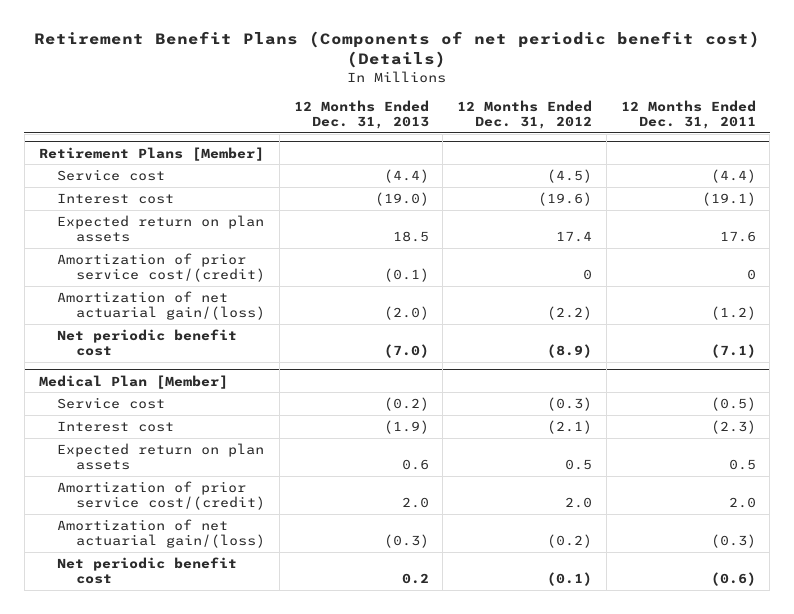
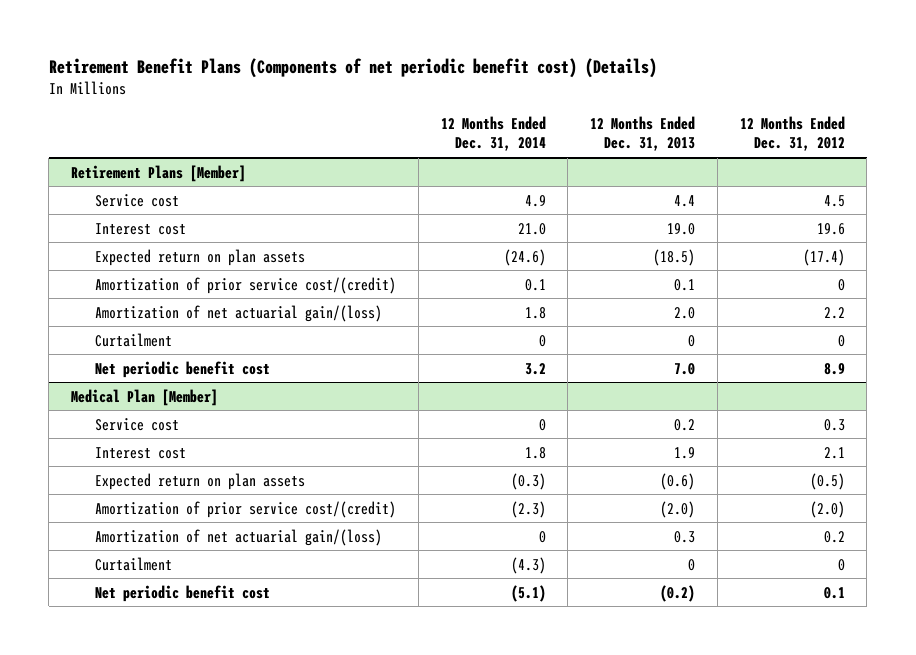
[620,99,756,129] 12 Months Ended Dec. 31, 2011 -> none
none -> [440,116,546,152] 12 Months Ended Dec. 31, 2014
[383,168,429,183] (4.4) -> [674,194,696,207] 4.4
[547,168,593,183] (4.5) -> [823,194,845,207] 4.5
[374,191,429,206] (19.0) -> [667,222,696,235] 19.0
[538,191,593,206] (19.6) -> [816,222,845,235] 19.6
[392,231,429,243] 18.5 -> [653,248,696,266] (18.5)
[556,231,593,243] 17.4 -> [802,248,845,266] (17.4)
[383,268,429,283] (0.1) -> [674,278,696,291] 0.1
[383,306,429,321] (2.0) -> [674,306,696,319] 2.0
[547,306,593,321] (2.2) -> [823,306,845,319] 2.2
none -> [95,332,173,347] Curtailment
[383,344,429,359] (7.0) -> [674,362,696,375] 7.0
[547,344,593,359] (8.9) -> [823,362,845,375] 8.9
[383,396,429,411] (0.2) -> [674,418,696,431] 0.2
[547,396,593,411] (0.3) -> [823,418,845,431] 0.3
[383,419,429,434] (1.9) -> [674,446,696,459] 1.9
[547,419,593,434] (2.1) -> [823,446,845,459] 2.1
[401,459,429,471] 0.6 -> [660,472,696,490] (0.6)
[565,459,593,471] 0.5 -> [809,472,845,490] (0.5)
[401,497,429,509] 2.0 -> [660,500,696,518] (2.0)
[565,497,593,509] 2.0 -> [809,500,845,518] (2.0)
[383,534,429,549] (0.3) -> [674,530,696,543] 0.3
[547,534,593,549] (0.2) -> [823,530,845,543] 0.2
none -> [95,556,173,571] Curtailment
[401,573,429,585] 0.2 -> [660,584,696,602] (0.2)
[547,572,593,587] (0.1) -> [823,586,845,599] 0.1

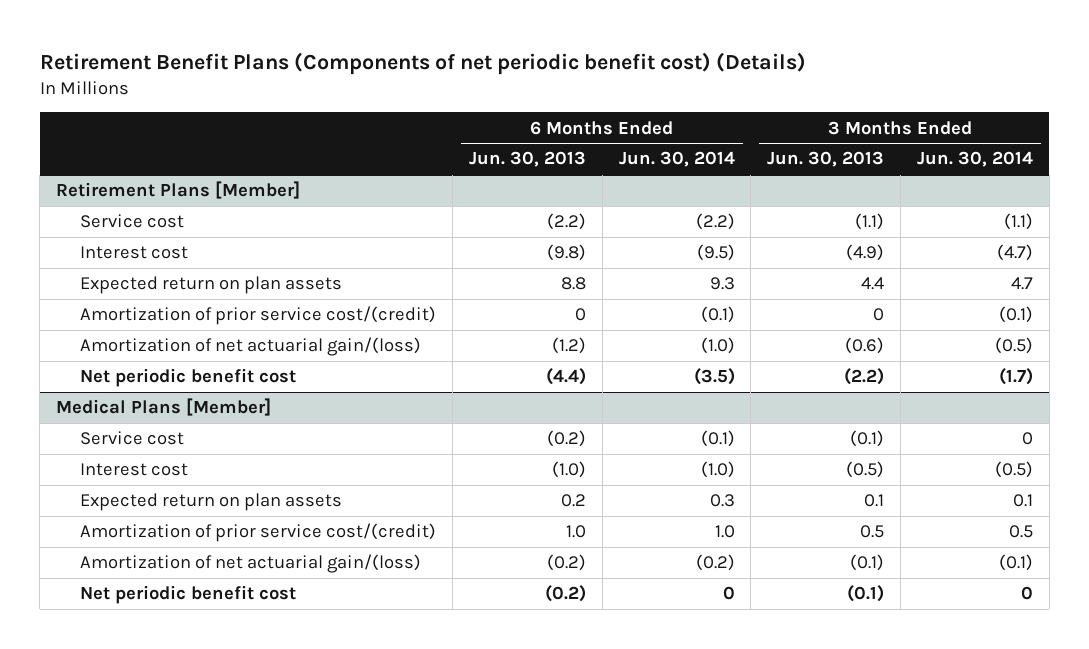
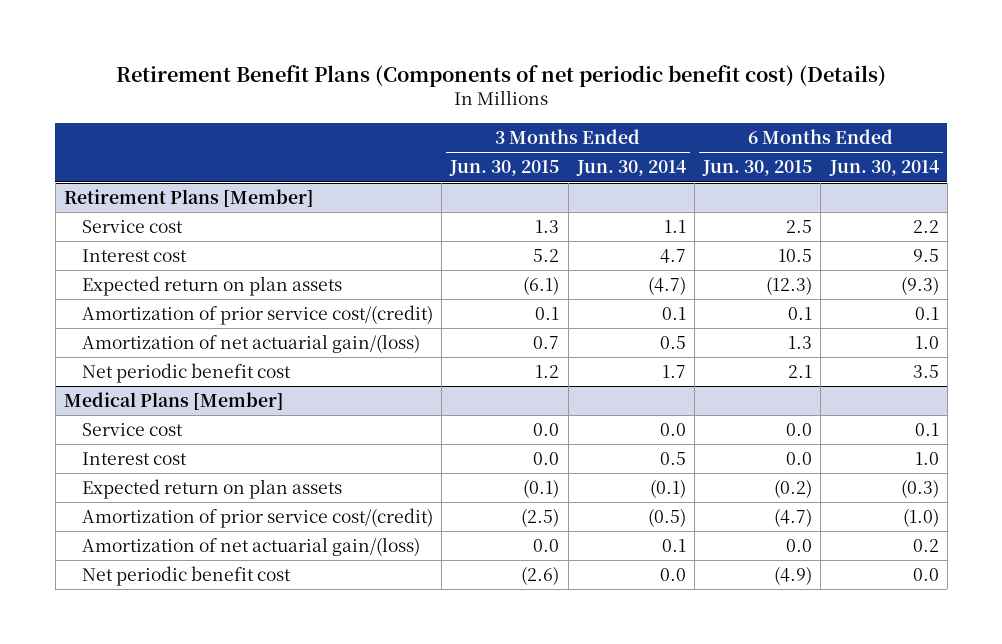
[468,151,586,168] Jun. 30, 2013 -> none
[767,151,885,168] Jun. 30, 2013 -> none
none -> [449,160,560,177] Jun. 30, 2015
none -> [702,160,813,177] Jun. 30, 2015
[695,213,735,231] (2.2) -> [912,220,939,234] 2.2
[1003,213,1033,231] (1.1) -> [663,220,686,234] 1.1
[696,244,735,262] (9.5) -> [912,249,939,263] 9.5
[996,244,1033,262] (4.7) -> [659,249,686,264] 4.7
[709,277,735,291] 9.3 -> [900,276,939,296] (9.3)
[1010,277,1033,291] 4.7 -> [647,276,686,296] (4.7)
[700,306,735,324] (0.1) -> [914,307,939,321] 0.1
[998,306,1033,324] (0.1) -> [661,307,686,321] 0.1
[700,337,735,355] (1.0) -> [914,336,939,350] 1.0
[994,337,1033,355] (0.5) -> [659,336,686,350] 0.5
[693,368,735,386] (3.5) -> [912,365,939,379] 3.5
[998,368,1033,386] (1.7) -> [661,365,686,379] 1.7
[700,430,735,448] (0.1) -> [914,423,939,437] 0.1
[1021,432,1033,446] 0 -> [659,423,686,437] 0.0
[700,461,735,479] (1.0) -> [914,452,939,466] 1.0
[994,461,1033,479] (0.5) -> [659,452,686,466] 0.5
[709,494,735,508] 0.3 -> [900,479,939,499] (0.3)
[1012,494,1033,508] 0.1 -> [649,479,686,499] (0.1)
[714,525,735,539] 1.0 -> [902,508,939,528] (1.0)
[1008,525,1033,539] 0.5 -> [647,508,686,528] (0.5)
[695,554,735,572] (0.2) -> [912,539,939,553] 0.2
[998,554,1033,572] (0.1) -> [661,539,686,553] 0.1
[722,586,735,601] 0 -> [912,568,939,582] 0.0
[1020,586,1033,601] 0 -> [659,568,686,582] 0.0

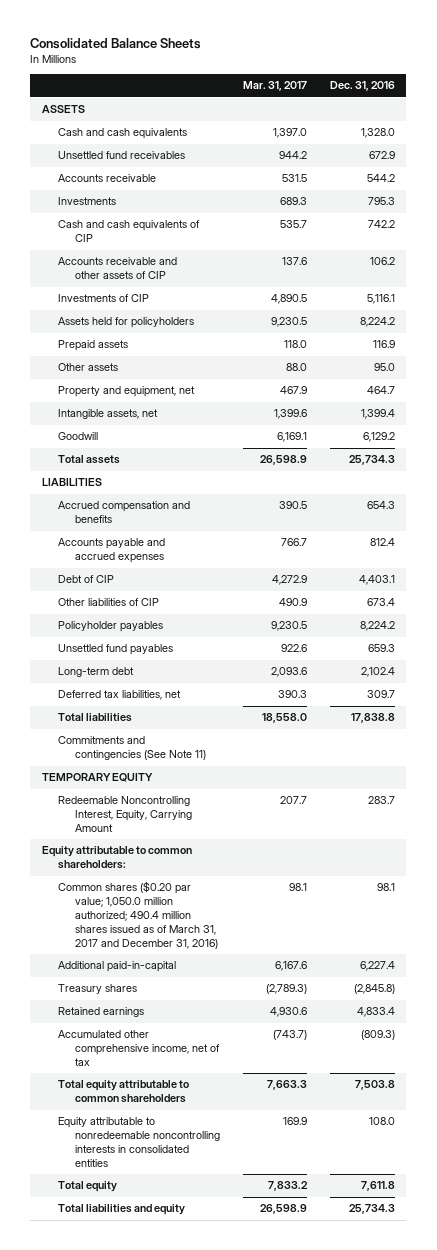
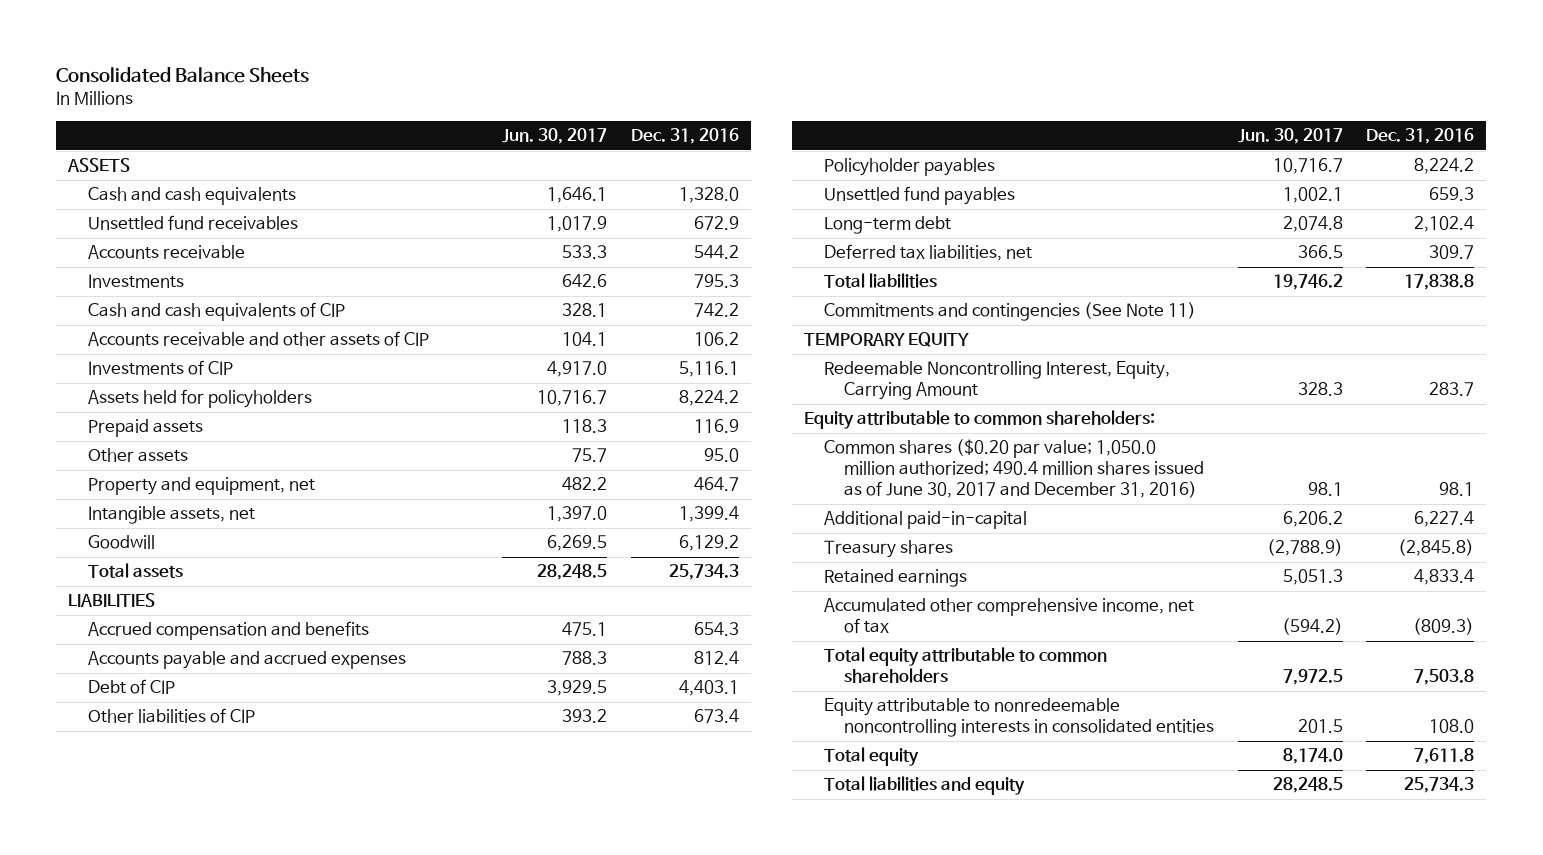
[242,81,307,92] Mar. 31, 2017 -> none
none -> [502,128,608,145] Jun. 30, 2017
[58,881,218,949] Common shares ($0.20 par value; 1,050.0 million authorized; 490.4 million shares issued as of March 31, 2017 and December 31, 2016) -> [823,439,1204,499] Common shares ($0.20 par value; 1,050.0 million authorized; 490.4 million shares issued as of June 30, 2017 and December 31, 2016)

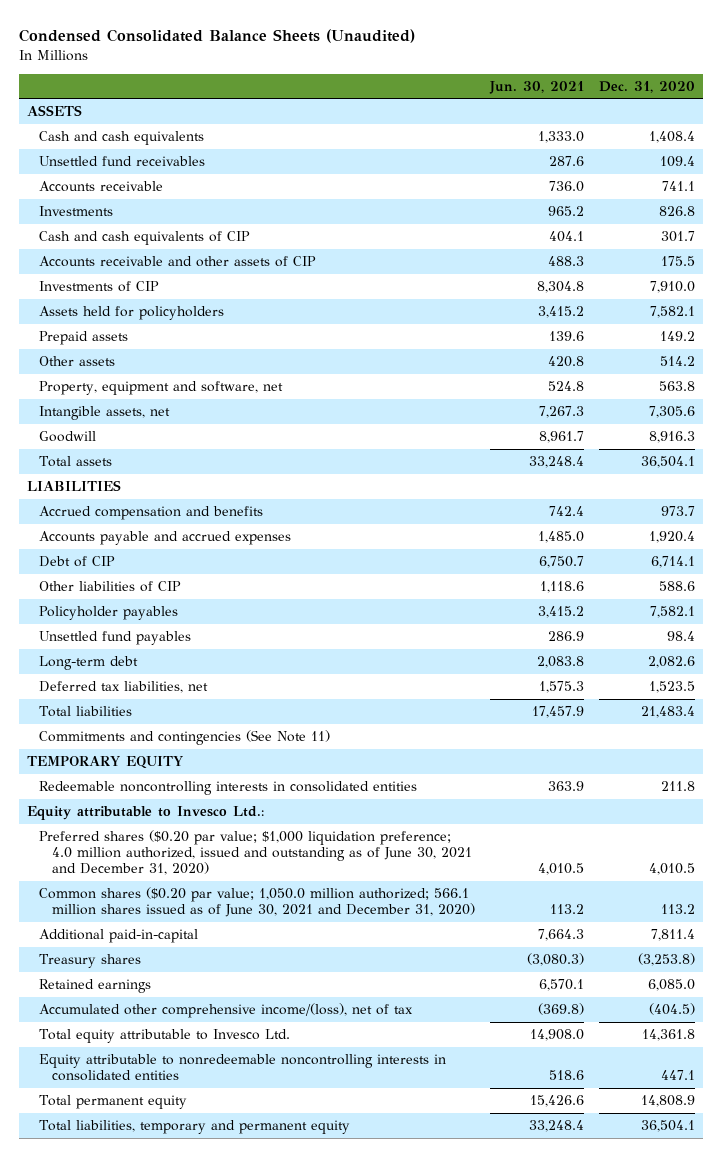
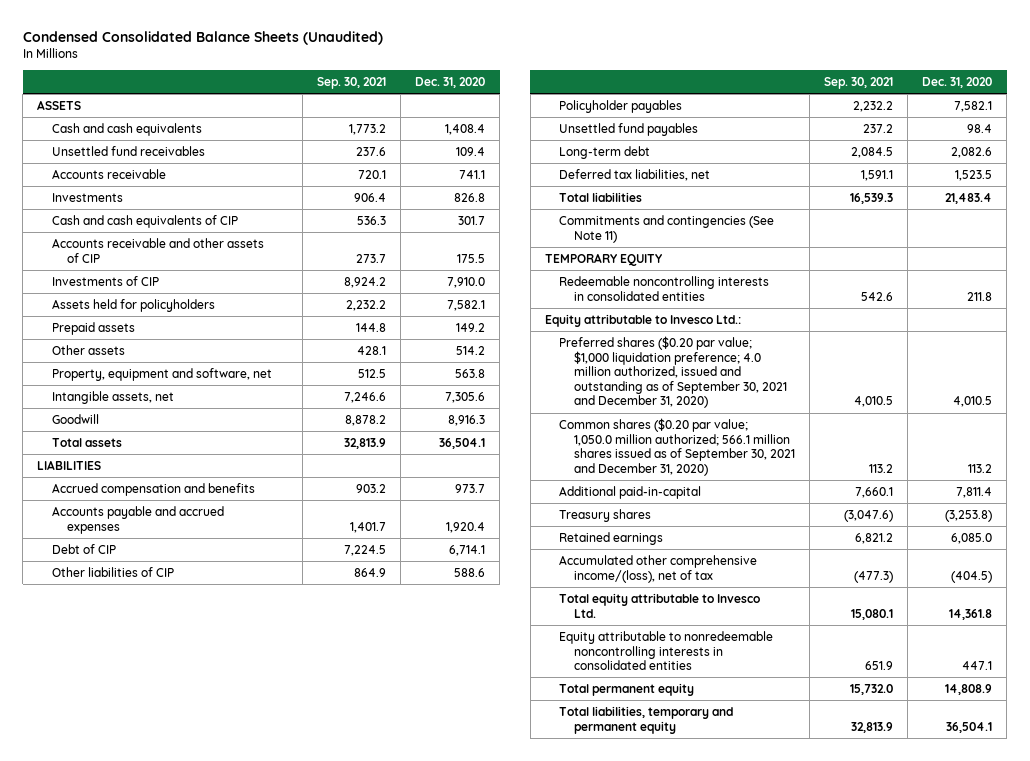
[489,81,585,95] Jun. 30, 2021 -> none
none -> [316,77,386,90] Sep. 30, 2021
[39,830,472,876] Preferred shares ($0.20 par value; $1,000 liquidation preference; 4.0 million authorized, issued and outstanding as of June 30, 2021 and December 31, 2020) -> [559,335,787,409] Preferred shares ($0.20 par value; $1,000 liquidation preference; 4.0 million authorized, issued and outstanding as of September 30, 2021 and December 31, 2020)
[39,887,475,918] Common shares ($0.20 par value; 1,050.0 million authorized; 566.1 million shares issued as of June 30, 2021 and December 31, 2020) -> [559,417,795,476] Common shares ($0.20 par value; 1,050.0 million authorized; 566.1 million shares issued as of September 30, 2021 and December 31, 2020)

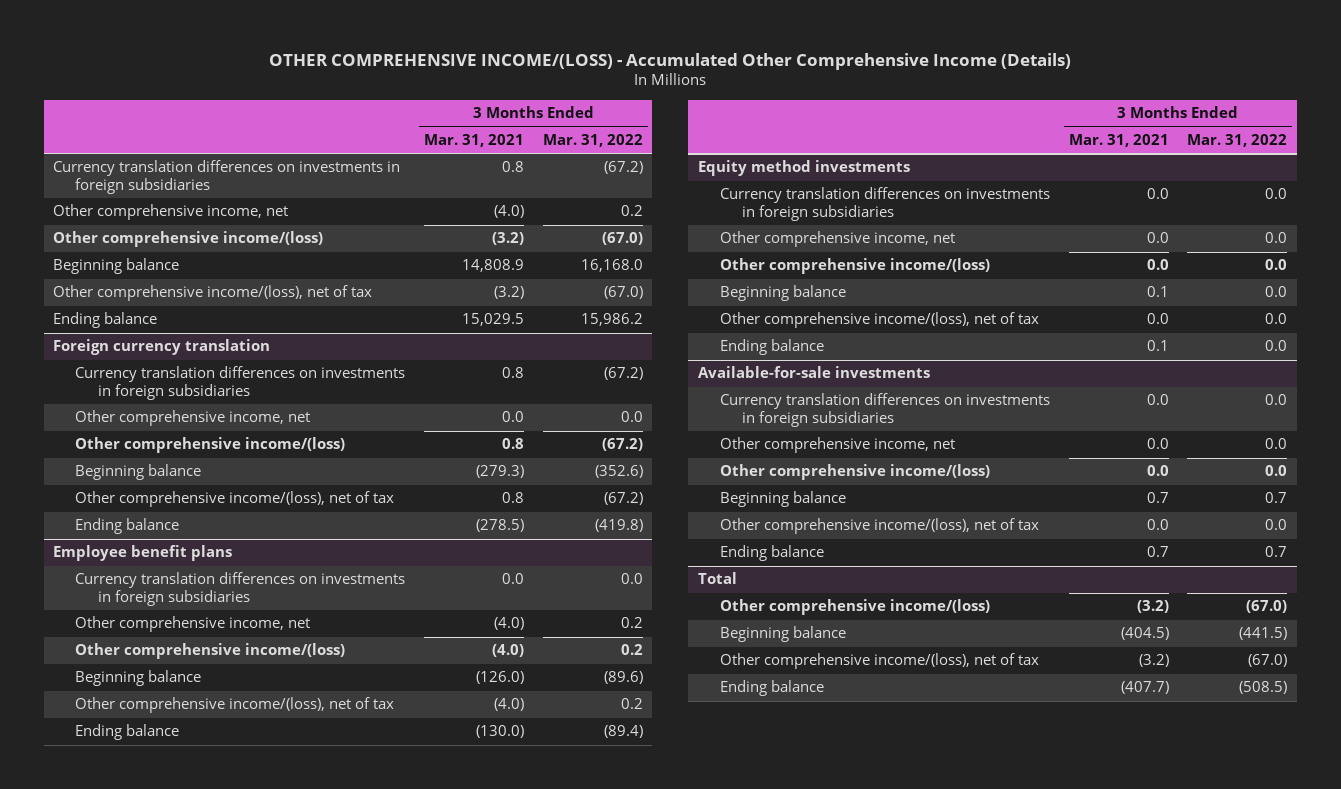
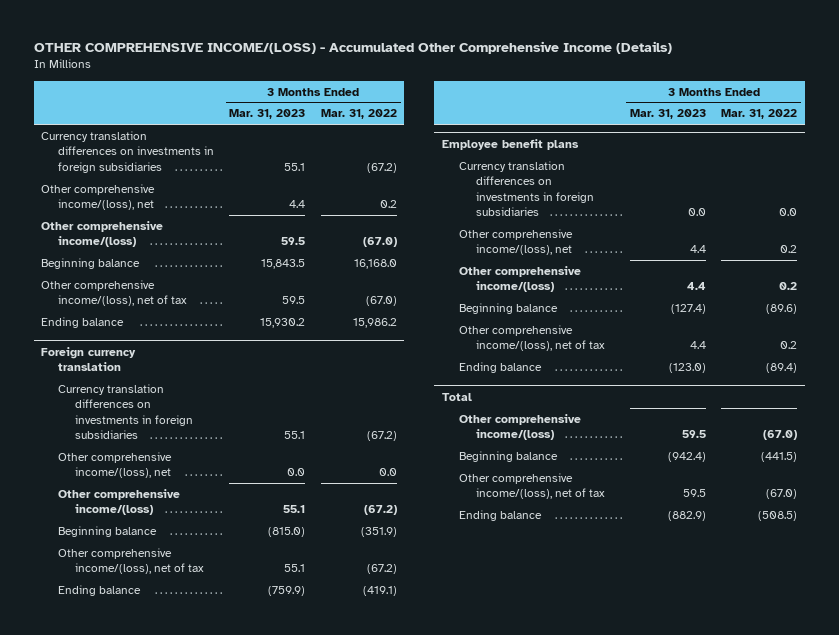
[424,133,525,147] Mar. 31, 2021 -> none
none -> [229,109,306,120] Mar. 31, 2023
[53,204,289,221] Other comprehensive income, net -> [41,184,156,211] Other comprehensive income/(loss), net
[75,410,311,427] Other comprehensive income, net -> [58,452,173,479] Other comprehensive income/(loss), net
[594,465,643,479] (352.6) -> [360,527,397,538] (351.9)
[594,519,643,533] (419.8) -> [362,586,397,597] (419.1)
[75,616,311,633] Other comprehensive income, net -> [458,229,573,256] Other comprehensive income/(loss), net
[697,160,910,177] Equity method investments -> none
[719,187,1050,222] Currency translation differences on investments in foreign subsidiaries -> none
[719,231,955,248] Other comprehensive income, net -> none
[719,258,990,275] Other comprehensive income/(loss) -> none
[719,285,846,302] Beginning balance -> none
[719,312,1039,329] Other comprehensive income/(loss), net of tax -> none
[719,339,824,356] Ending balance -> none
[697,366,930,379] Available-for-sale investments -> none
[719,393,1050,428] Currency translation differences on investments in foreign subsidiaries -> none
[719,437,955,454] Other comprehensive income, net -> none
[719,464,990,481] Other comprehensive income/(loss) -> none
[719,491,846,508] Beginning balance -> none
[719,518,1039,535] Other comprehensive income/(loss), net of tax -> none
[719,545,824,562] Ending balance -> none

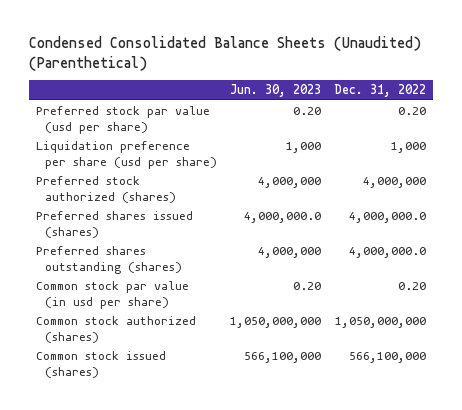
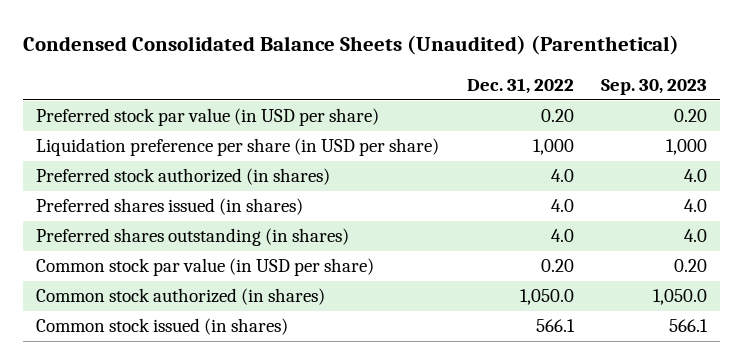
[229,84,321,98] Jun. 30, 2023 -> none
none -> [600,78,707,95] Sep. 30, 2023
[35,106,210,134] Preferred stock par value (usd per share) -> [36,108,380,127] Preferred stock par value (in USD per share)
[35,141,217,169] Liquidation preference per share (usd per share) -> [36,138,440,157] Liquidation preference per share (in USD per share)
[35,176,176,203] Preferred stock authorized (shares) -> [36,168,331,186] Preferred stock authorized (in shares)
[363,177,427,189] 4,000,000 -> [550,169,574,183] 4.0
[35,211,193,238] Preferred shares issued (shares) -> [36,198,304,216] Preferred shares issued (in shares)
[349,212,427,224] 4,000,000.0 -> [550,199,574,213] 4.0
[35,246,182,274] Preferred shares outstanding (shares) -> [36,228,350,247] Preferred shares outstanding (in shares)
[349,247,427,259] 4,000,000.0 -> [550,229,574,243] 4.0
[35,281,189,309] Common stock par value (in usd per share) -> [36,258,375,277] Common stock par value (in USD per share)
[35,316,196,343] Common stock authorized (shares) -> [36,288,326,306] Common stock authorized (in shares)
[335,317,427,329] 1,050,000,000 -> [519,289,574,306] 1,050.0
[35,351,166,378] Common stock issued (shares) -> [36,318,289,336] Common stock issued (in shares)
[349,352,427,364] 566,100,000 -> [535,319,575,333] 566.1

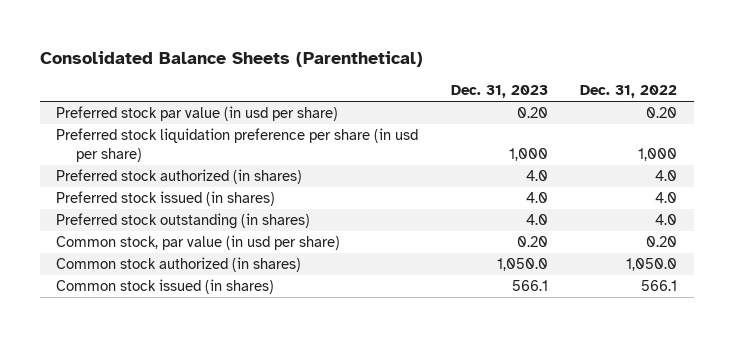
[22,35,679,56] Condensed Consolidated Balance Sheets (Unaudited) (Parenthetical) -> [40,50,424,67] Consolidated Balance Sheets (Parenthetical)
[600,78,707,95] Sep. 30, 2023 -> none
none -> [450,85,548,99] Dec. 31, 2023
[36,108,380,127] Preferred stock par value (in USD per share) -> [56,106,339,122] Preferred stock par value (in usd per share)
[36,138,440,157] Liquidation preference per share (in USD per share) -> [56,128,419,162] Preferred stock liquidation preference per share (in usd per share)
[36,198,304,216] Preferred shares issued (in shares) -> [56,191,276,207] Preferred stock issued (in shares)
[36,228,350,247] Preferred shares outstanding (in shares) -> [56,213,311,230] Preferred stock outstanding (in shares)
[36,258,375,277] Common stock par value (in USD per share) -> [56,235,341,251] Common stock, par value (in usd per share)

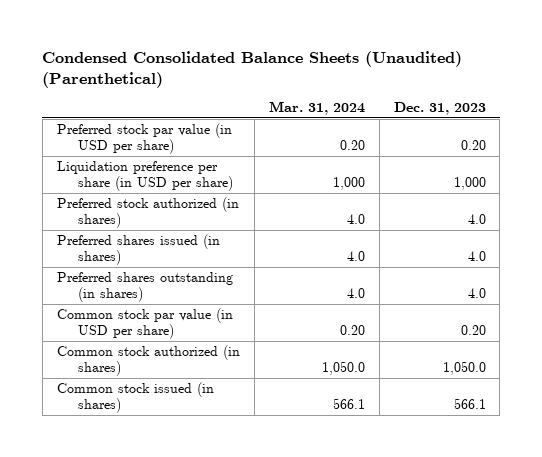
[40,50,424,67] Consolidated Balance Sheets (Parenthetical) -> [42,51,463,89] Condensed Consolidated Balance Sheets (Unaudited) (Parenthetical)
[580,85,678,99] Dec. 31, 2022 -> none
none -> [268,101,365,116] Mar. 31, 2024
[56,106,339,122] Preferred stock par value (in usd per share) -> [56,122,232,155] Preferred stock par value (in USD per share)
[56,128,419,162] Preferred stock liquidation preference per share (in usd per share) -> [56,160,233,192] Liquidation preference per share (in USD per share)
[56,191,276,207] Preferred stock issued (in shares) -> [56,233,220,266] Preferred shares issued (in shares)
[56,213,311,230] Preferred stock outstanding (in shares) -> [56,271,233,303] Preferred shares outstanding (in shares)
[56,235,341,251] Common stock, par value (in usd per share) -> [56,307,233,340] Common stock par value (in USD per share)

